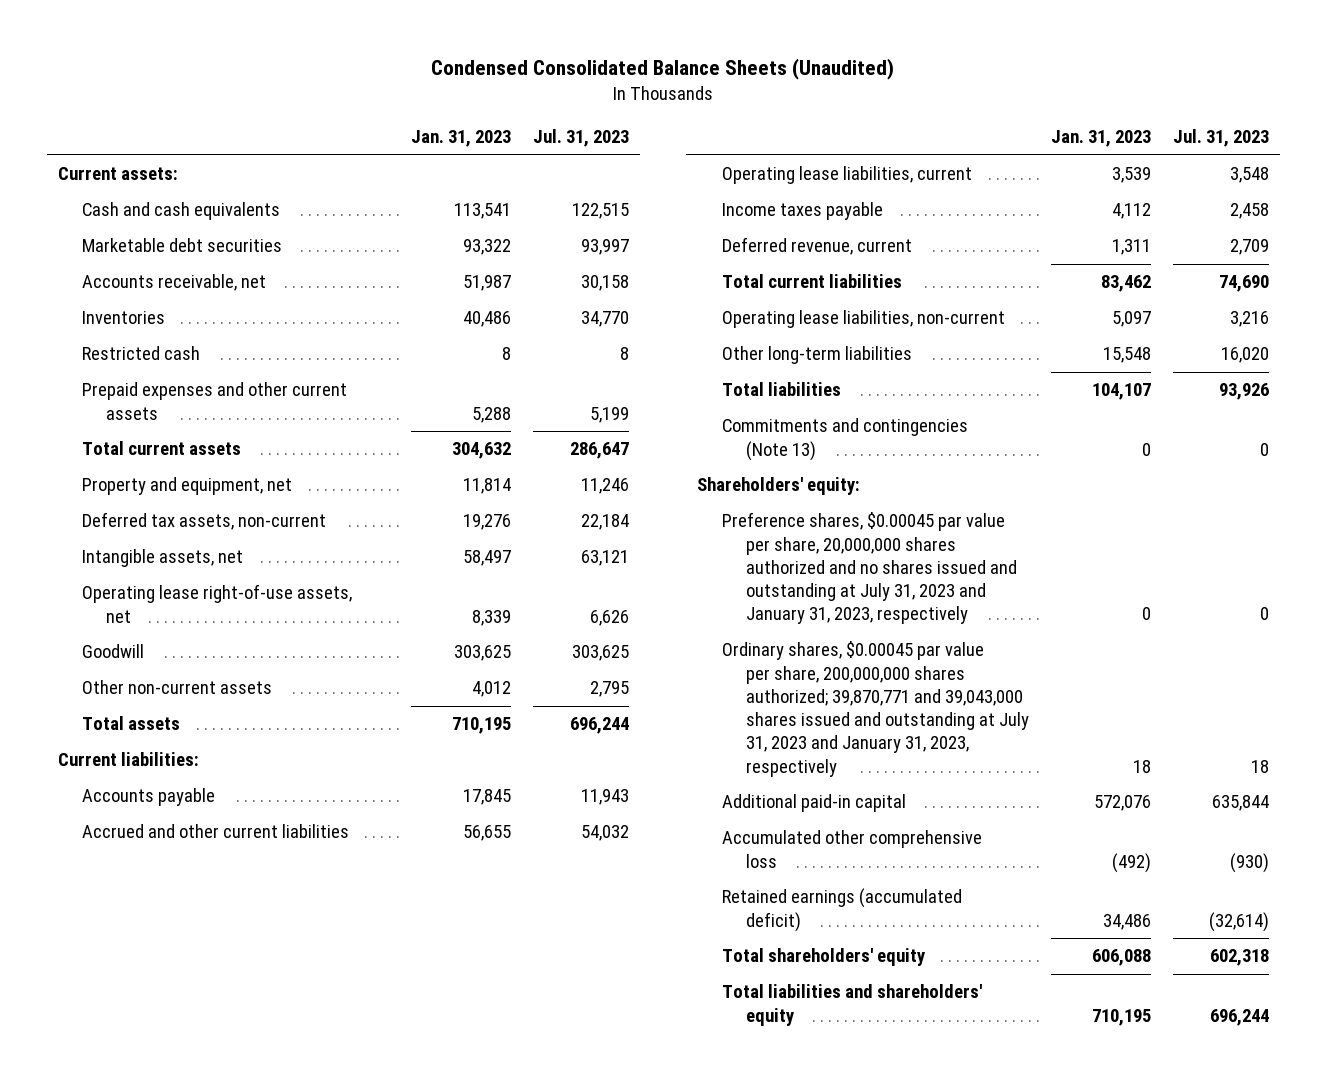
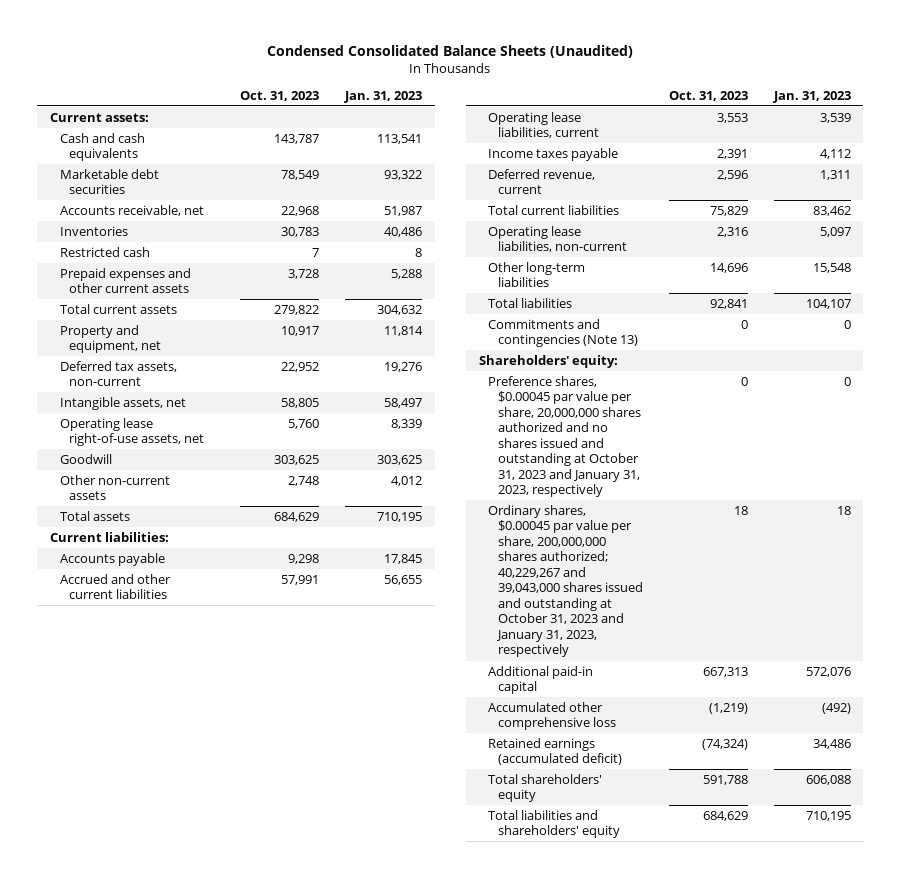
[533,129,630,148] Jul. 31, 2023 -> none
none -> [240,90,320,101] Oct. 31, 2023
[721,512,1017,625] Preference shares, $0.00045 par value per share, 20,000,000 shares authorized and no shares issued and outstanding at July 31, 2023 and January 31, 2023, respectively -> [488,375,641,498] Preference shares, $0.00045 par value per share, 20,000,000 shares authorized and no shares issued and outstanding at October 31, 2023 and January 31, 2023, respectively
[721,641,1029,777] Ordinary shares, $0.00045 par value per share, 200,000,000 shares authorized; 39,870,771 and 39,043,000 shares issued and outstanding at July 31, 2023 and January 31, 2023, respectively -> [488,504,643,658] Ordinary shares, $0.00045 par value per share, 200,000,000 shares authorized; 40,229,267 and 39,043,000 shares issued and outstanding at October 31, 2023 and January 31, 2023, respectively

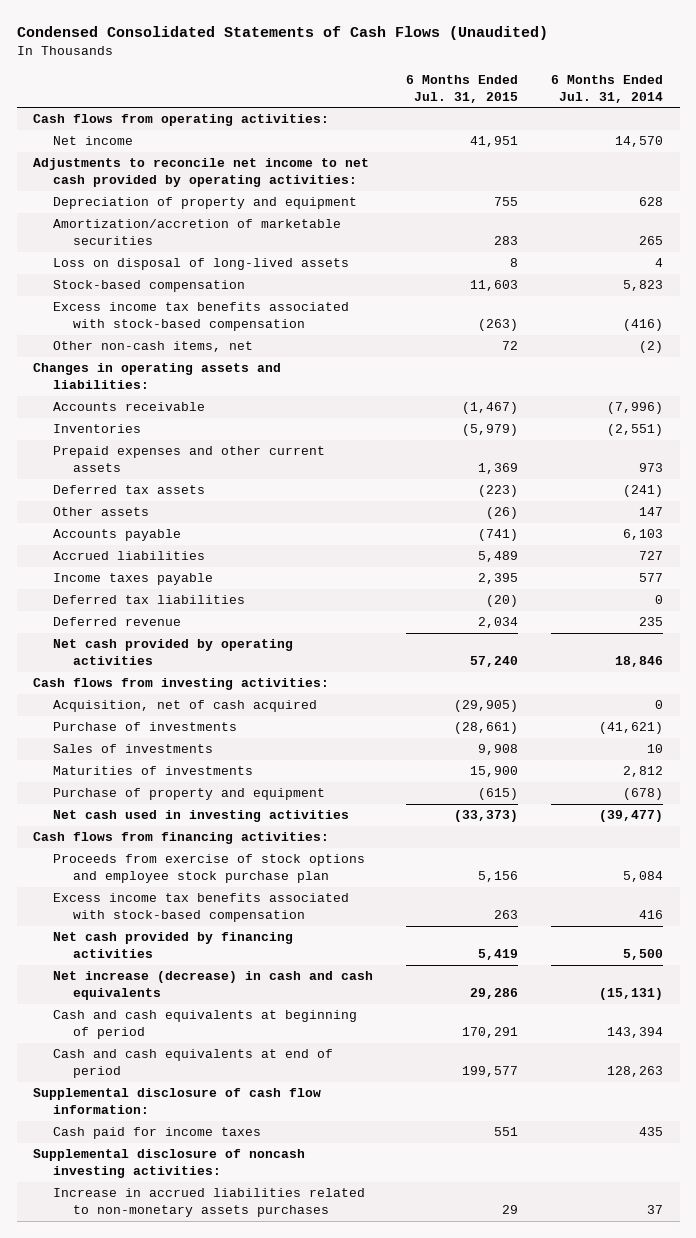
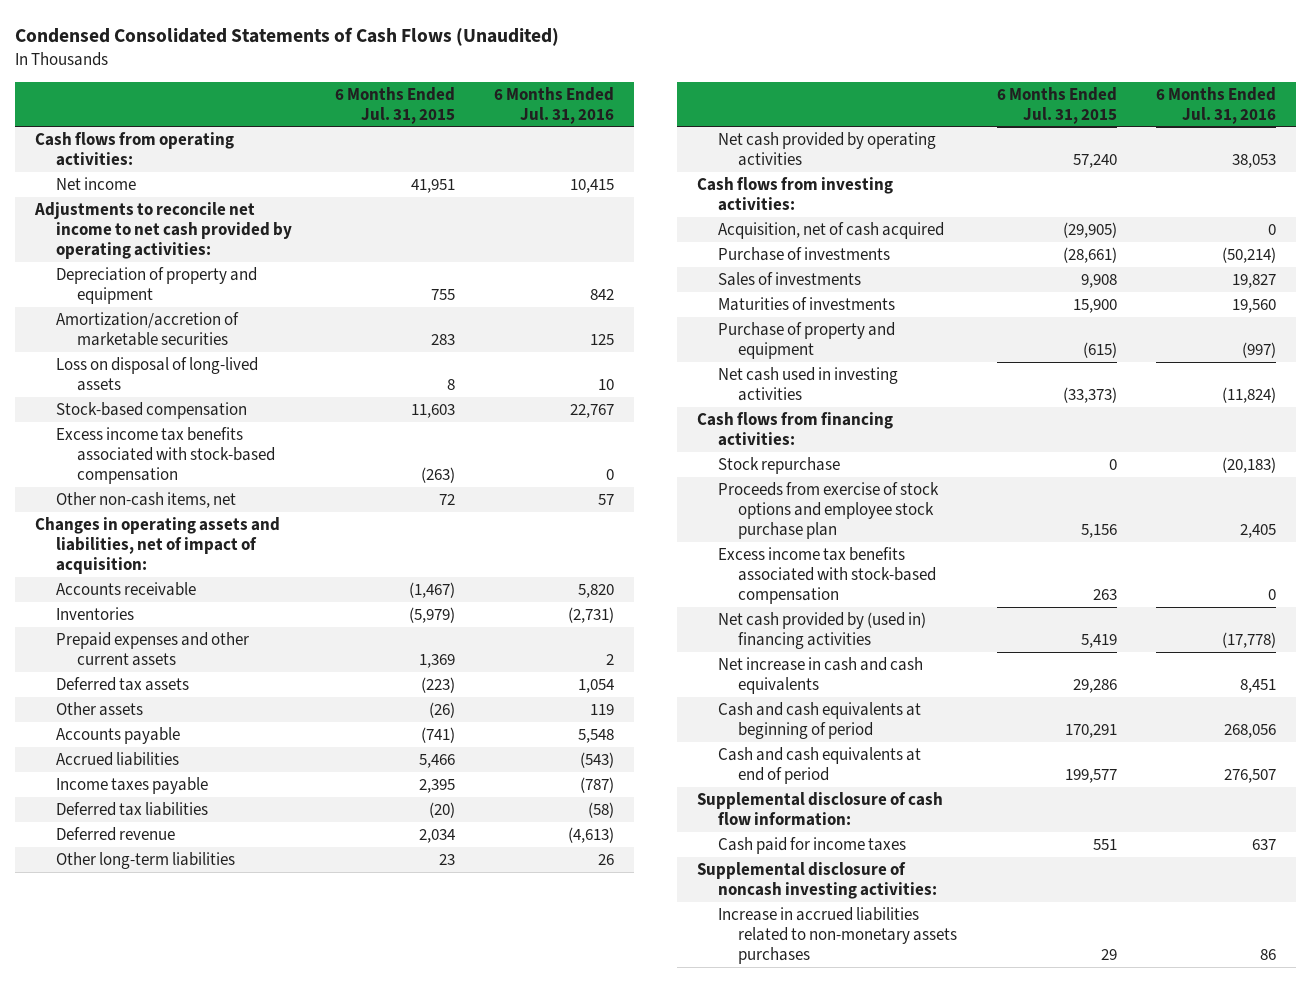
[551,74,664,103] 6 Months Ended Jul. 31, 2014 -> none
none -> [494,86,615,124] 6 Months Ended Jul. 31, 2016
[33,363,282,390] Changes in operating assets and liabilities: -> [34,517,280,574] Changes in operating assets and liabilities, net of impact of acquisition:
[478,551,519,563] 5,489 -> [419,754,456,769] 5,466
none -> [55,852,235,870] Other long-term liabilities
none -> [717,457,840,475] Stock repurchase
[53,932,294,959] Net cash provided by financing activities -> [717,612,926,649] Net cash provided by (used in) financing activities
[53,971,374,1001] Net increase (decrease) in cash and cash equivalents -> [717,657,923,694] Net increase in cash and cash equivalents

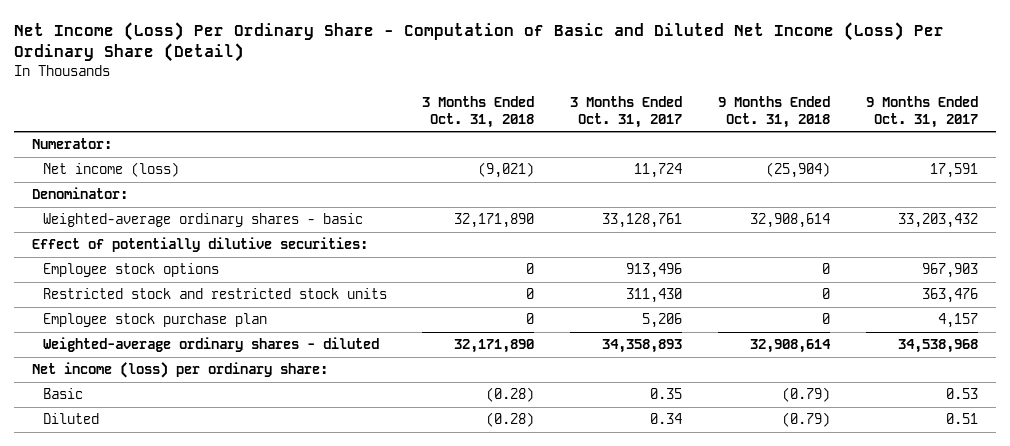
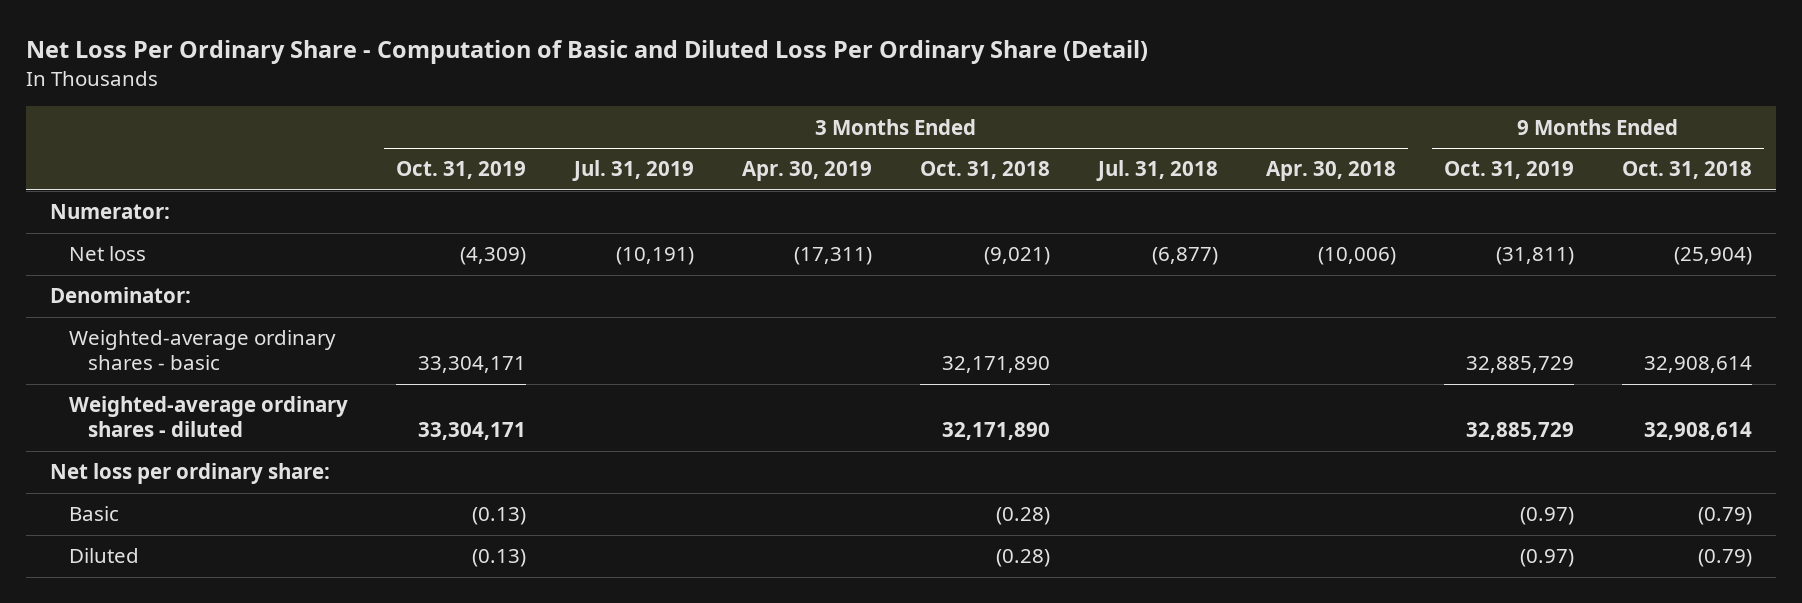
[14,21,945,63] Net Income (Loss) Per Ordinary Share - Computation of Basic and Diluted Net Income (Loss) Per Ordinary Share (Detail) -> [26,40,1149,65] Net Loss Per Ordinary Share - Computation of Basic and Diluted Loss Per Ordinary Share (Detail)
[570,96,683,128] 3 Months Ended Oct. 31, 2017 -> none
[865,96,978,128] 9 Months Ended Oct. 31, 2017 -> none
none -> [395,161,526,180] Oct. 31, 2019
none -> [571,160,694,182] Jul. 31, 2019
none -> [741,161,872,182] Apr. 30, 2019
none -> [1095,160,1218,182] Jul. 31, 2018
none -> [1265,161,1396,182] Apr. 30, 2018
none -> [1443,161,1574,180] Oct. 31, 2019
[42,162,179,178] Net income (loss) -> [68,246,146,262] Net loss
[32,237,369,253] Effect of potentially dilutive securities: -> none
[42,263,219,278] Employee stock options -> none
[42,288,387,300] Restricted stock and restricted stock units -> none
[42,313,267,328] Employee stock purchase plan -> none
[32,362,329,379] Net income (loss) per ordinary share: -> [50,463,331,485] Net loss per ordinary share:

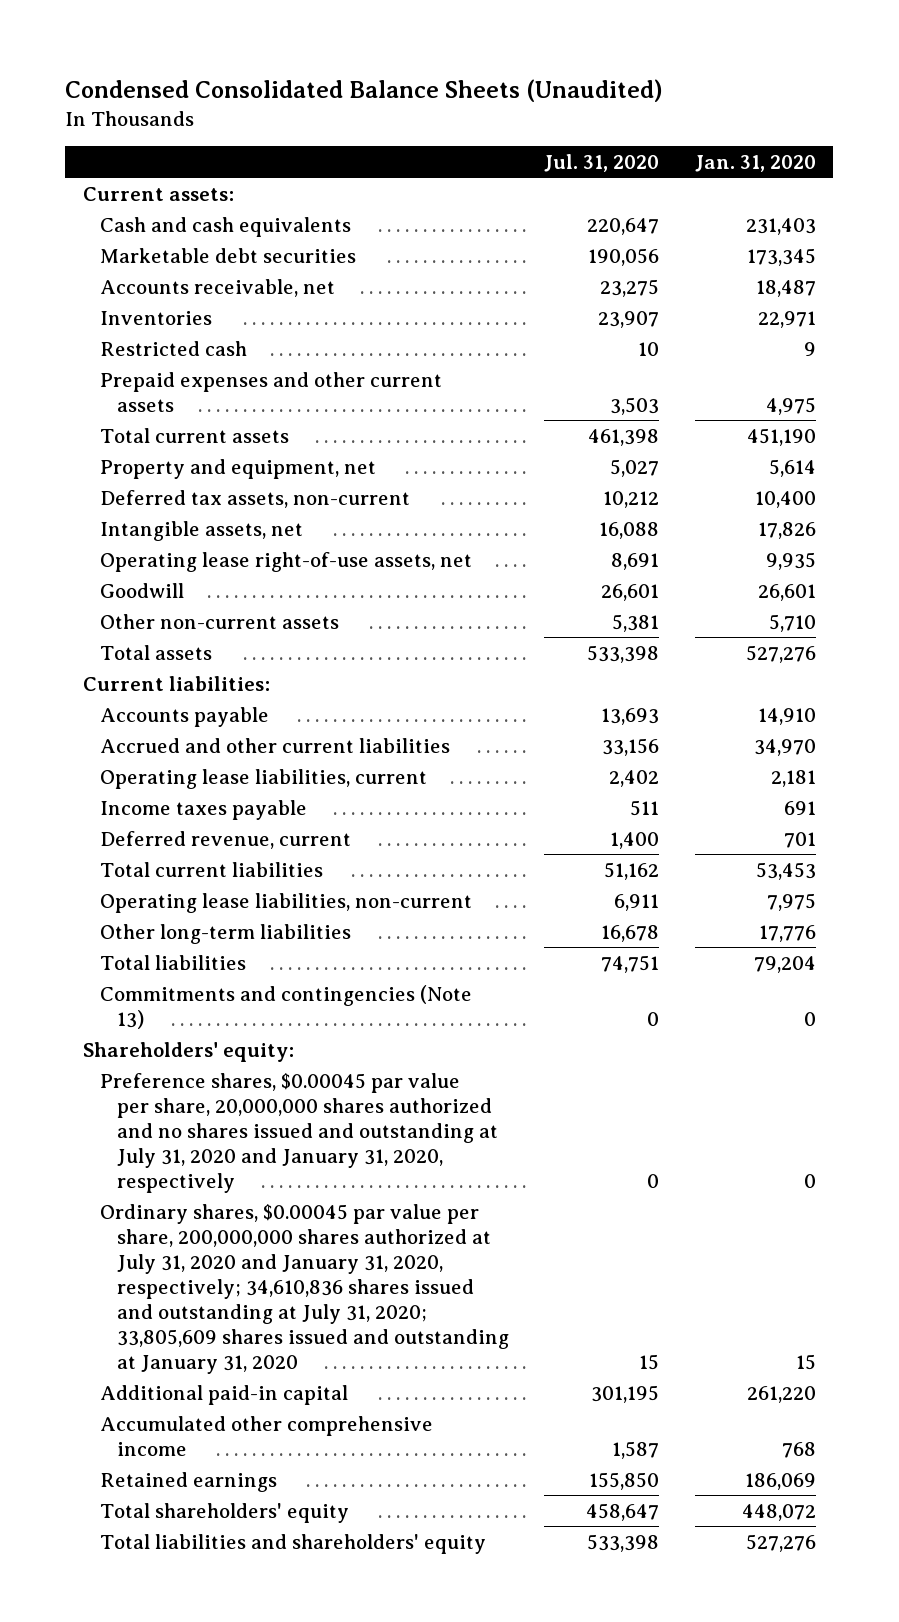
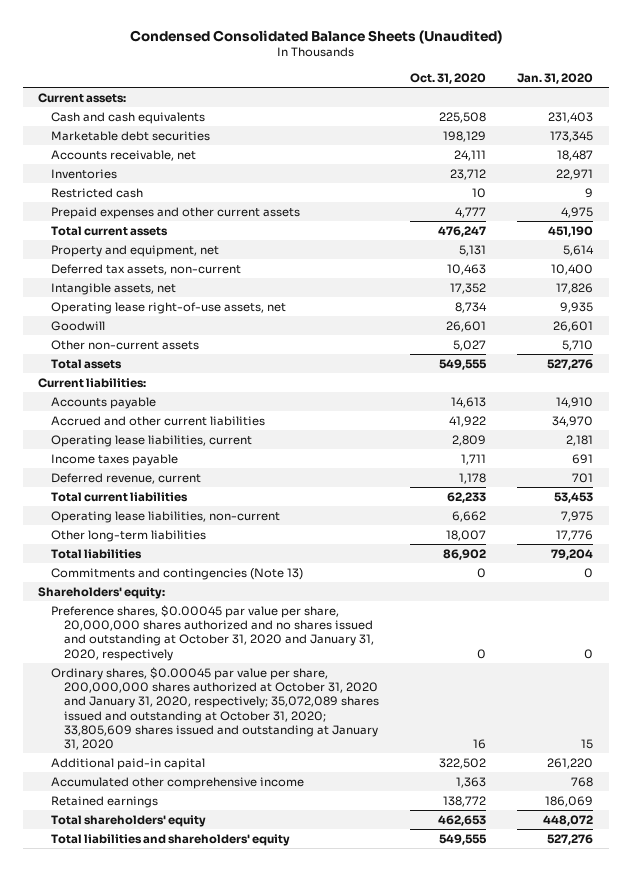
[544,153,660,172] Jul. 31, 2020 -> none
none -> [409,72,486,84] Oct. 31, 2020
[99,1072,498,1193] Preference shares, $0.00045 par value per share, 20,000,000 shares authorized and no shares issued and outstanding at July 31, 2020 and January 31, 2020, respectively -> [50,604,374,661] Preference shares, $0.00045 par value per share, 20,000,000 shares authorized and no shares issued and outstanding at October 31, 2020 and January 31, 2020, respectively
[99,1203,509,1374] Ordinary shares, $0.00045 par value per share, 200,000,000 shares authorized at July 31, 2020 and January 31, 2020, respectively; 34,610,836 shares issued and outstanding at July 31, 2020; 33,805,609 shares issued and outstanding at January 31, 2020 -> [50,666,379,751] Ordinary shares, $0.00045 par value per share, 200,000,000 shares authorized at October 31, 2020 and January 31, 2020, respectively; 35,072,089 shares issued and outstanding at October 31, 2020; 33,805,609 shares issued and outstanding at January 31, 2020

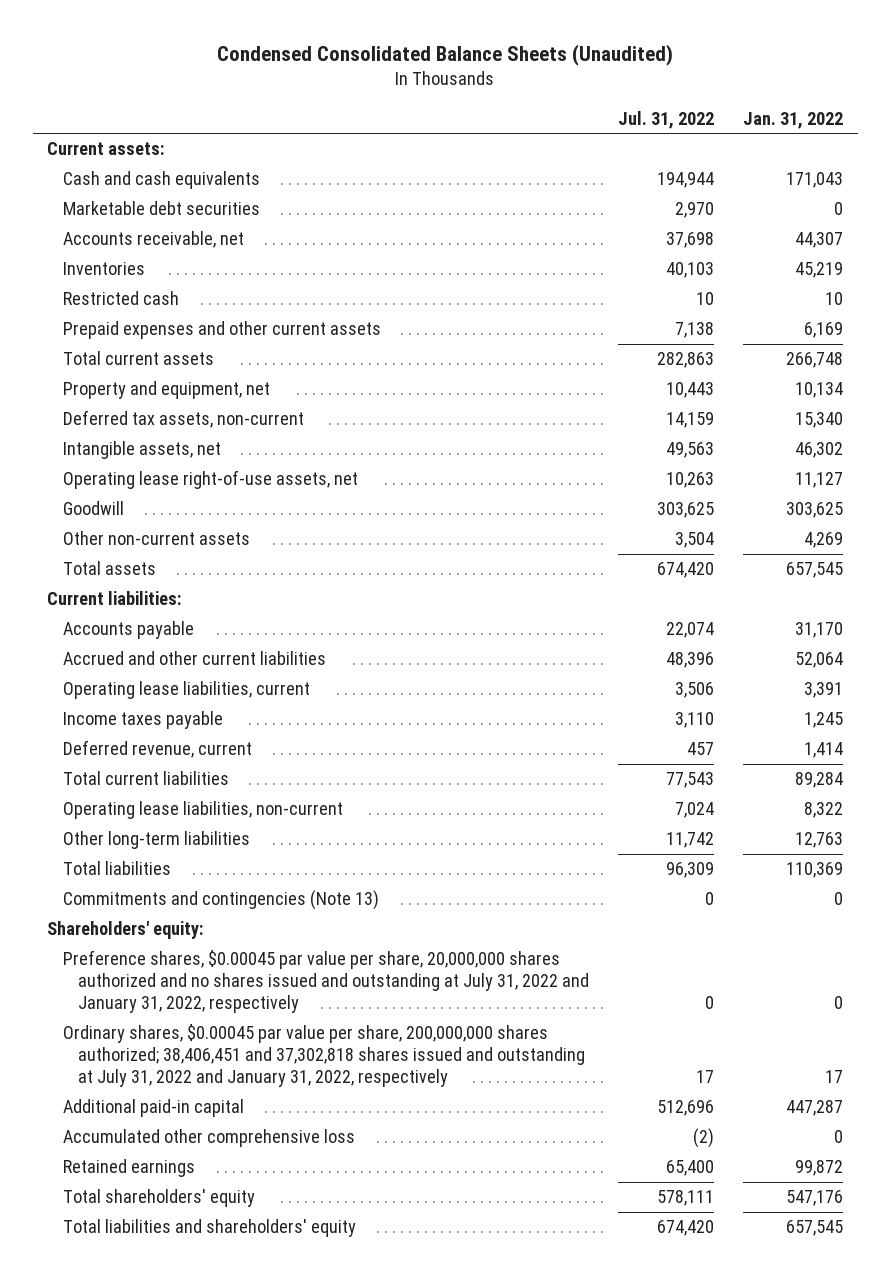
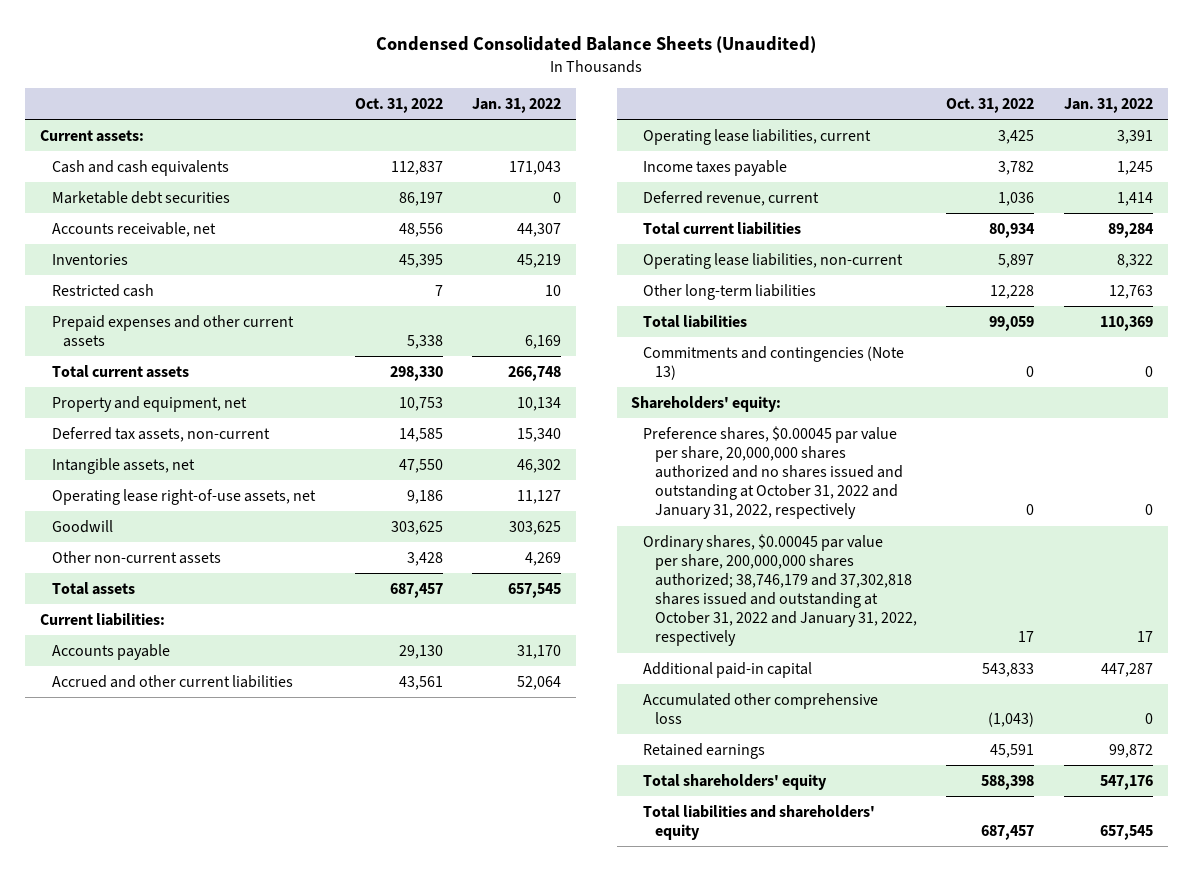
[618,110,715,129] Jul. 31, 2022 -> none
none -> [354,98,443,114] Oct. 31, 2022
[62,950,590,1014] Preference shares, $0.00045 par value per share, 20,000,000 shares authorized and no shares issued and outstanding at July 31, 2022 and January 31, 2022, respectively -> [643,425,903,520] Preference shares, $0.00045 par value per share, 20,000,000 shares authorized and no shares issued and outstanding at October 31, 2022 and January 31, 2022, respectively
[62,1024,586,1088] Ordinary shares, $0.00045 par value per share, 200,000,000 shares authorized; 38,406,451 and 37,302,818 shares issued and outstanding at July 31, 2022 and January 31, 2022, respectively -> [643,533,917,647] Ordinary shares, $0.00045 par value per share, 200,000,000 shares authorized; 38,746,179 and 37,302,818 shares issued and outstanding at October 31, 2022 and January 31, 2022, respectively

